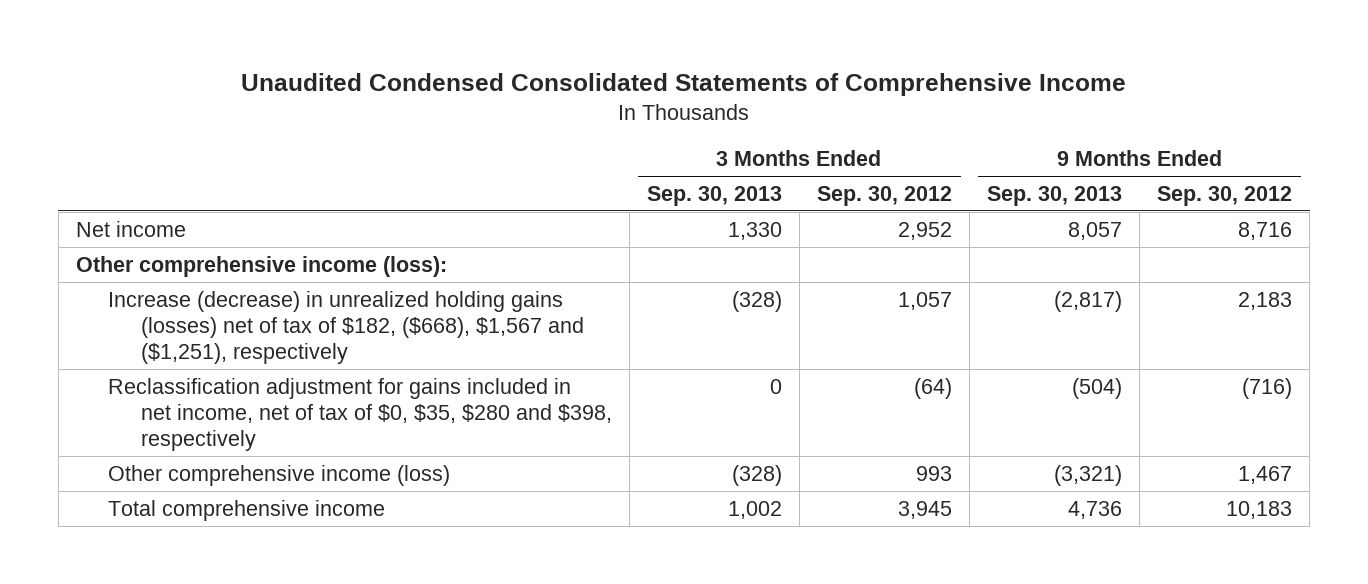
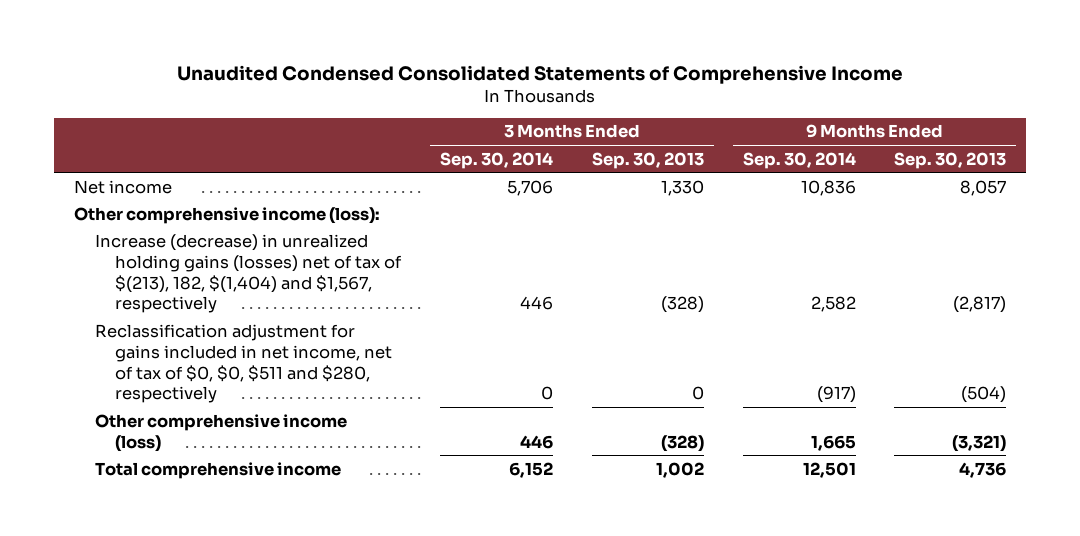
[816,185,952,206] Sep. 30, 2012 -> none
[1157,185,1293,206] Sep. 30, 2012 -> none
none -> [440,151,554,169] Sep. 30, 2014
none -> [742,151,856,169] Sep. 30, 2014
[108,290,584,365] Increase (decrease) in unrealized holding gains (losses) net of tax of $182, ($668), $1,567 and ($1,251), respectively -> [94,233,403,314] Increase (decrease) in unrealized holding gains (losses) net of tax of $(213), 182, $(1,404) and $1,567, respectively
[108,377,612,452] Reclassification adjustment for gains included in net income, net of tax of $0, $35, $280 and $398, respectively -> [94,323,393,404] Reclassification adjustment for gains included in net income, net of tax of $0, $0, $511 and $280, respectively

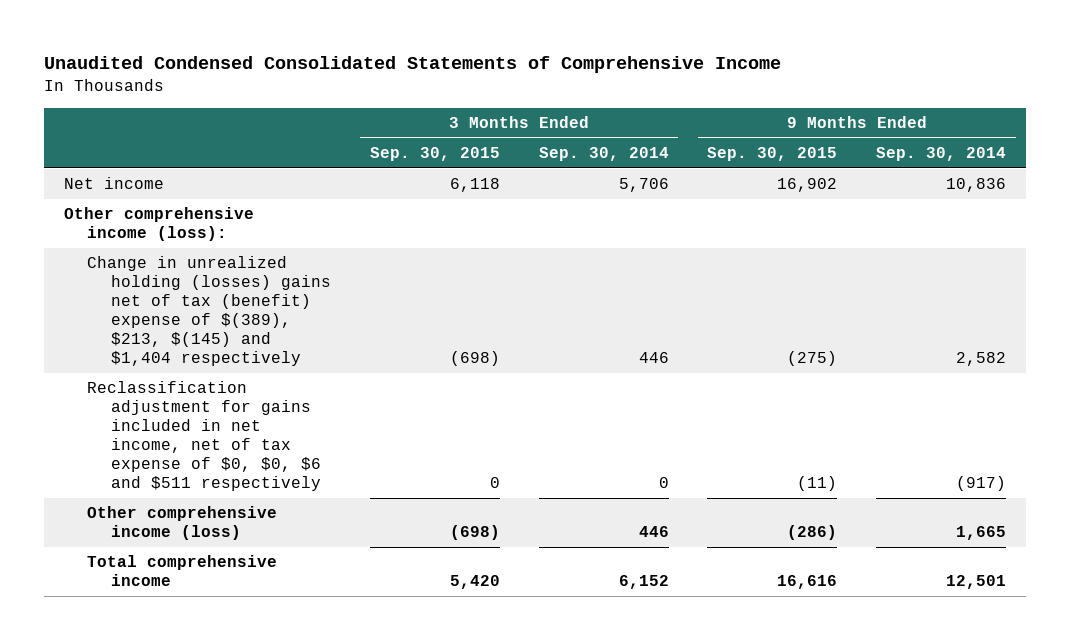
[591,151,704,169] Sep. 30, 2013 -> none
[894,151,1007,169] Sep. 30, 2013 -> none
none -> [369,147,500,162] Sep. 30, 2015
none -> [707,147,838,162] Sep. 30, 2015
[94,233,403,314] Increase (decrease) in unrealized holding gains (losses) net of tax of $(213), 182, $(1,404) and $1,567, respectively -> [87,256,331,367] Change in unrealized holding (losses) gains net of tax (benefit) expense of $(389), $213, $(145) and $1,404 respectively
[94,323,393,404] Reclassification adjustment for gains included in net income, net of tax of $0, $0, $511 and $280, respectively -> [87,381,321,492] Reclassification adjustment for gains included in net income, net of tax expense of $0, $0, $6 and $511 respectively

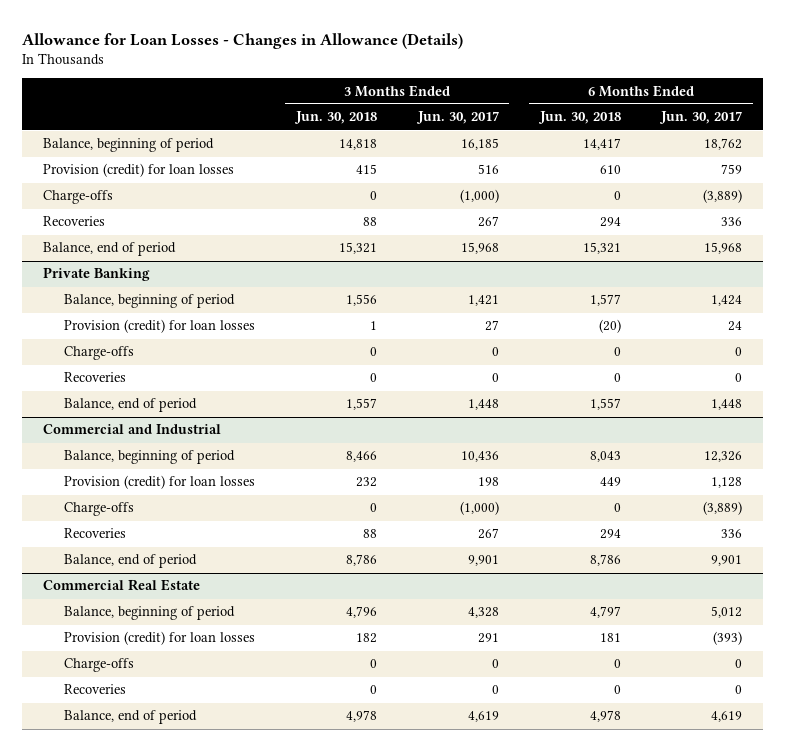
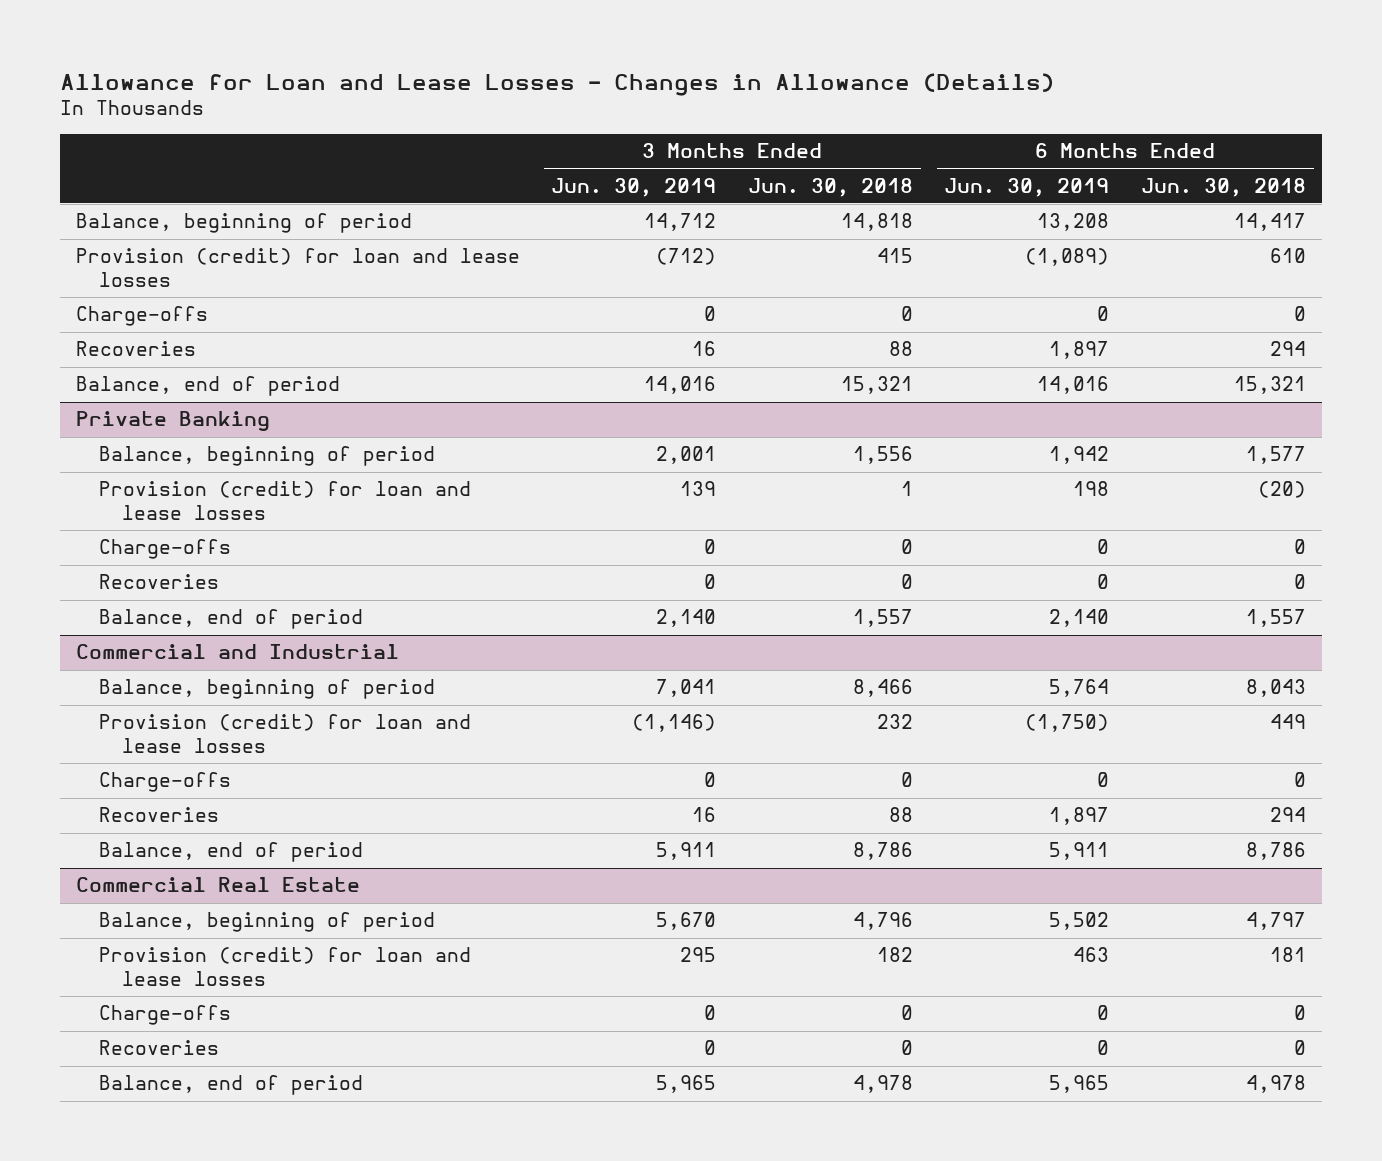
[22,32,464,49] Allowance for Loan Losses - Changes in Allowance (Details) -> [60,72,1055,96] Allowance for Loan and Lease Losses - Changes in Allowance (Details)
[415,111,499,125] Jun. 30, 2017 -> none
[659,111,743,125] Jun. 30, 2017 -> none
none -> [551,177,717,197] Jun. 30, 2019
none -> [944,177,1110,197] Jun. 30, 2019
[42,163,234,178] Provision (credit) for loan losses -> [76,248,521,287] Provision (credit) for loan and lease losses
[63,319,255,334] Provision (credit) for loan losses -> [99,481,472,520] Provision (credit) for loan and lease losses
[63,475,255,490] Provision (credit) for loan losses -> [99,714,472,753] Provision (credit) for loan and lease losses
[63,631,255,646] Provision (credit) for loan losses -> [99,947,472,986] Provision (credit) for loan and lease losses

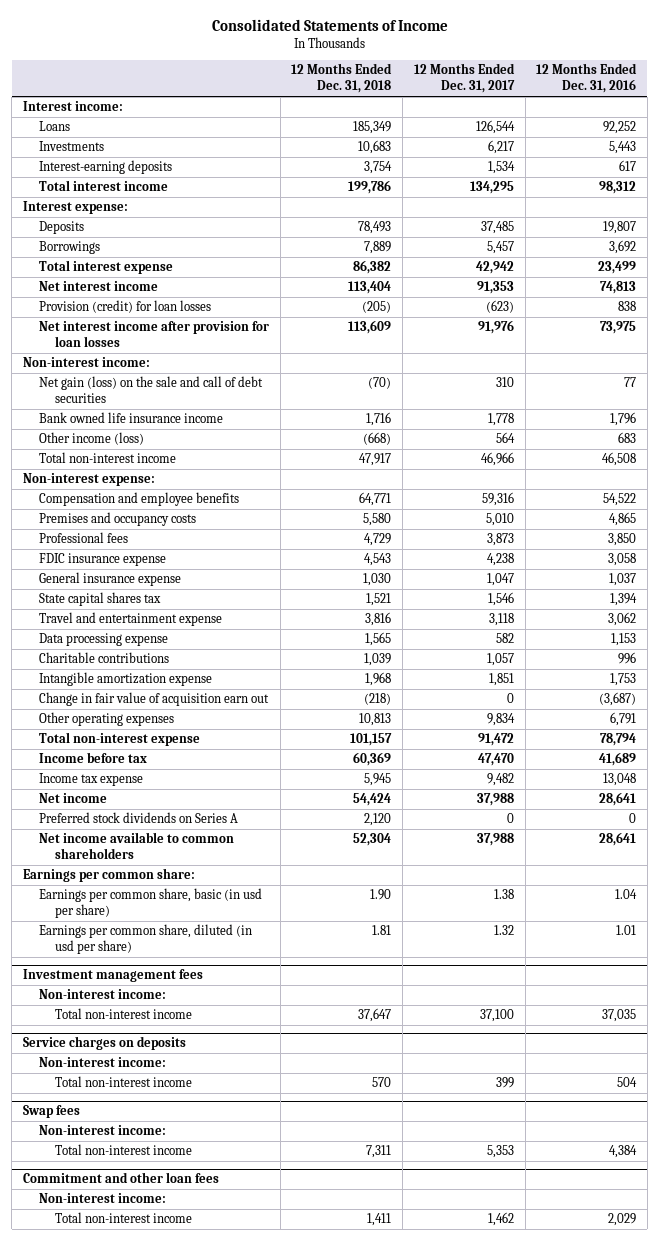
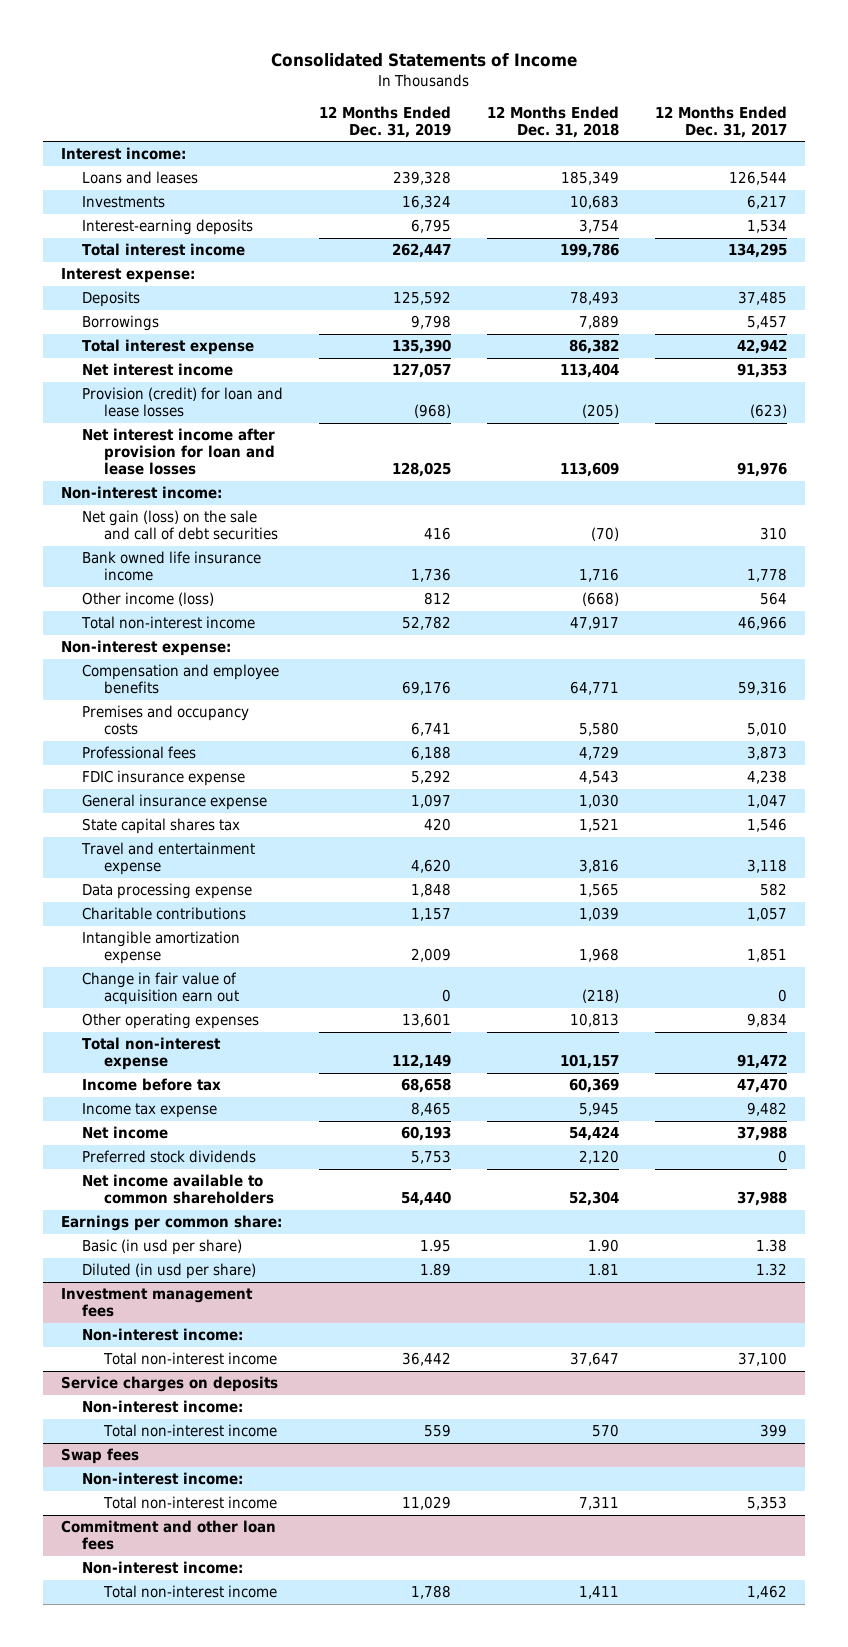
[536,63,638,94] 12 Months Ended Dec. 31, 2016 -> none
none -> [319,105,452,138] 12 Months Ended Dec. 31, 2019
[38,121,70,132] Loans -> [82,171,199,185] Loans and leases
[38,300,211,314] Provision (credit) for loan losses -> [82,387,284,418] Provision (credit) for loan and lease losses
[38,321,269,348] Net interest income after provision for loan losses -> [82,428,276,476] Net interest income after provision for loan and lease losses
[38,812,238,824] Preferred stock dividends on Series A -> [82,1150,257,1164] Preferred stock dividends
[38,888,262,919] Earnings per common share, basic (in usd per share) -> [82,1239,243,1256] Basic (in usd per share)
[38,924,252,955] Earnings per common share, diluted (in usd per share) -> [82,1263,257,1280] Diluted (in usd per share)

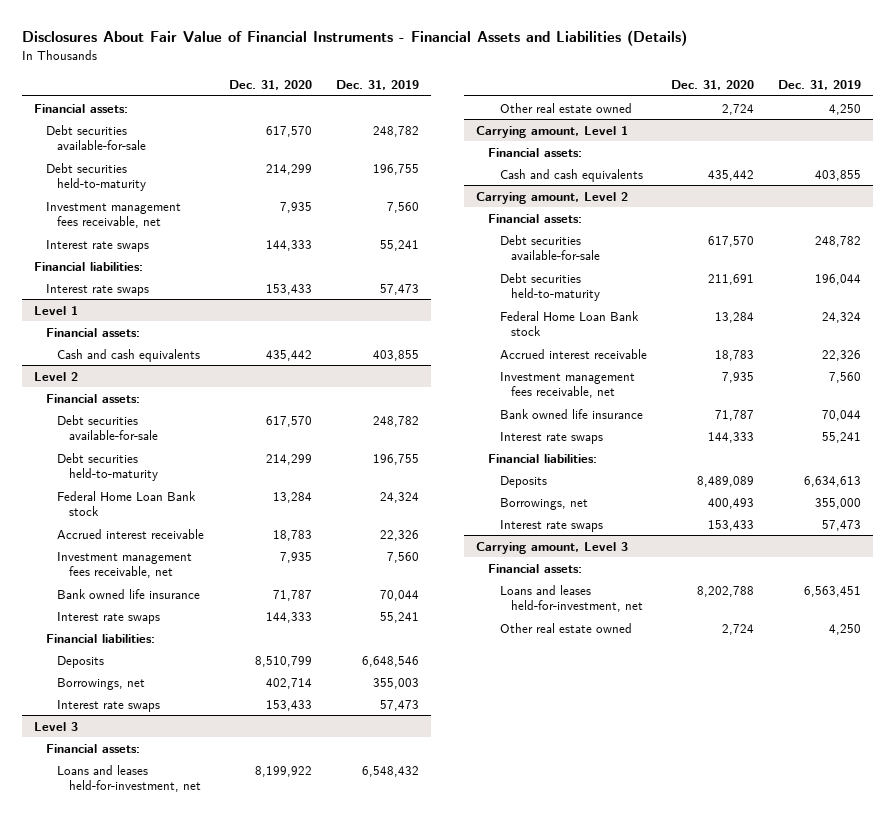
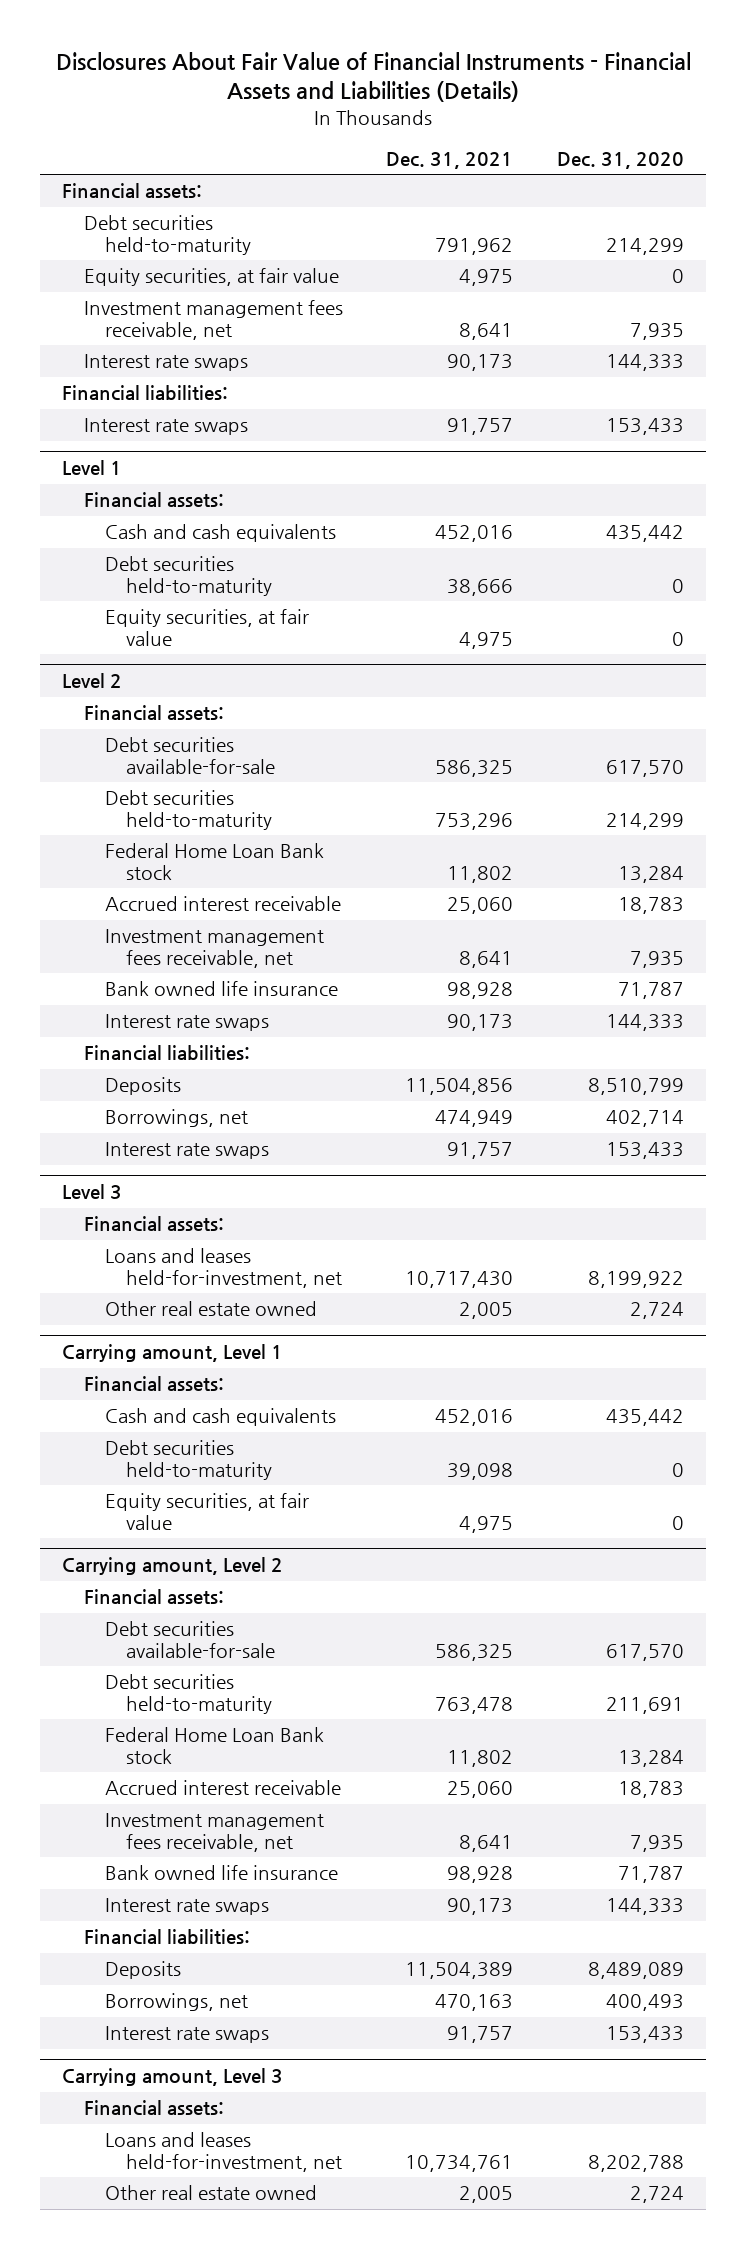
[336,79,420,90] Dec. 31, 2019 -> none
none -> [386,151,514,169] Dec. 31, 2021
[45,124,147,151] Debt securities available-for-sale -> none
none -> [83,268,339,287] Equity securities, at fair value
none -> [105,556,273,597] Debt securities held-to-maturity
none -> [105,609,310,647] Equity securities, at fair value
none -> [105,1440,273,1481] Debt securities held-to-maturity
none -> [105,1493,310,1531] Equity securities, at fair value

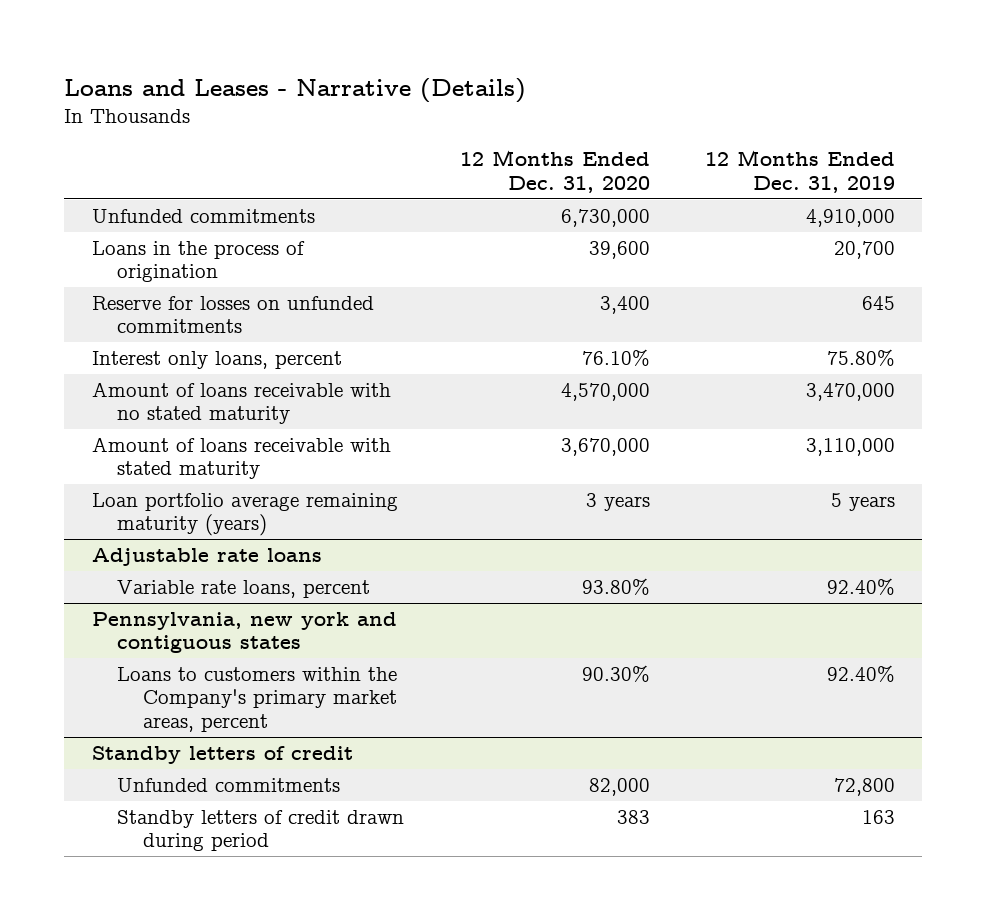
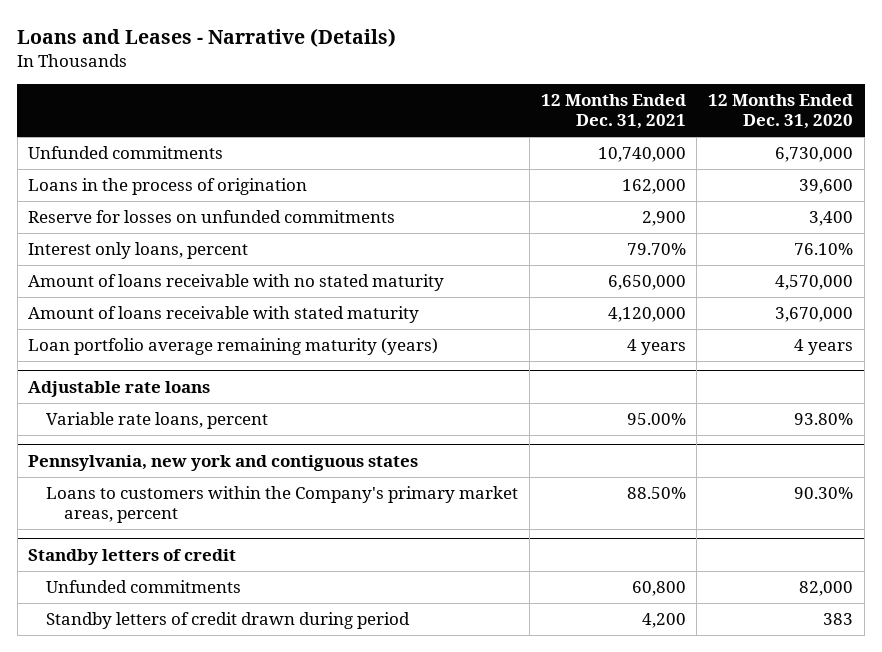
[704,150,895,193] 12 Months Ended Dec. 31, 2019 -> none
none -> [540,94,686,129] 12 Months Ended Dec. 31, 2021
[585,492,650,511] 3 years -> [794,339,854,356] 4 years

